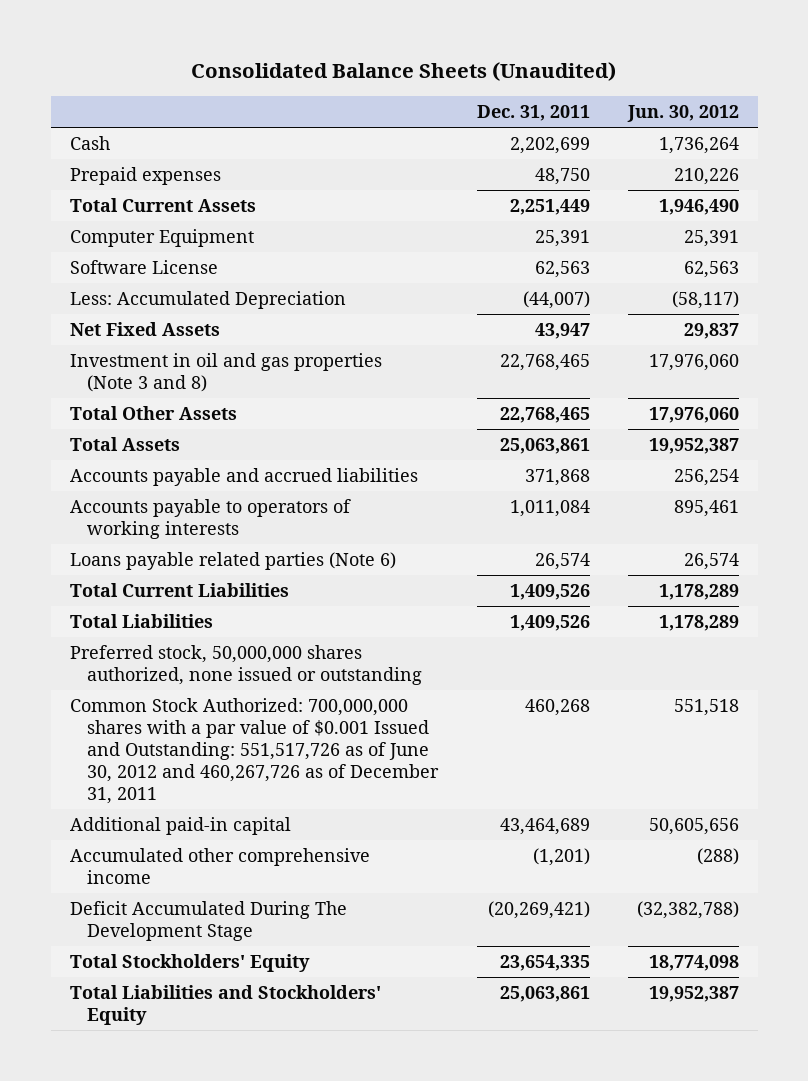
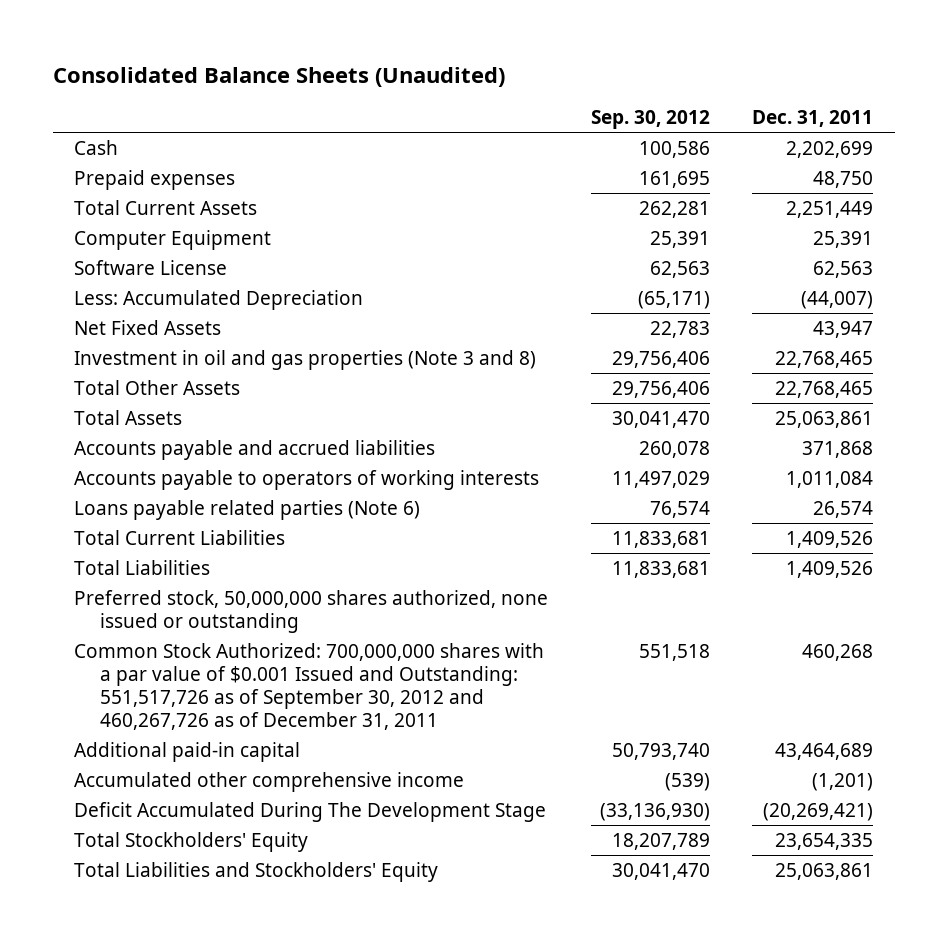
[626,105,739,123] Jun. 30, 2012 -> none
none -> [590,110,710,130] Sep. 30, 2012
[69,698,440,804] Common Stock Authorized: 700,000,000 shares with a par value of $0.001 Issued and Outstanding: 551,517,726 as of June 30, 2012 and 460,267,726 as of December 31, 2011 -> [74,643,545,731] Common Stock Authorized: 700,000,000 shares with a par value of $0.001 Issued and Outstanding: 551,517,726 as of September 30, 2012 and 460,267,726 as of December 31, 2011

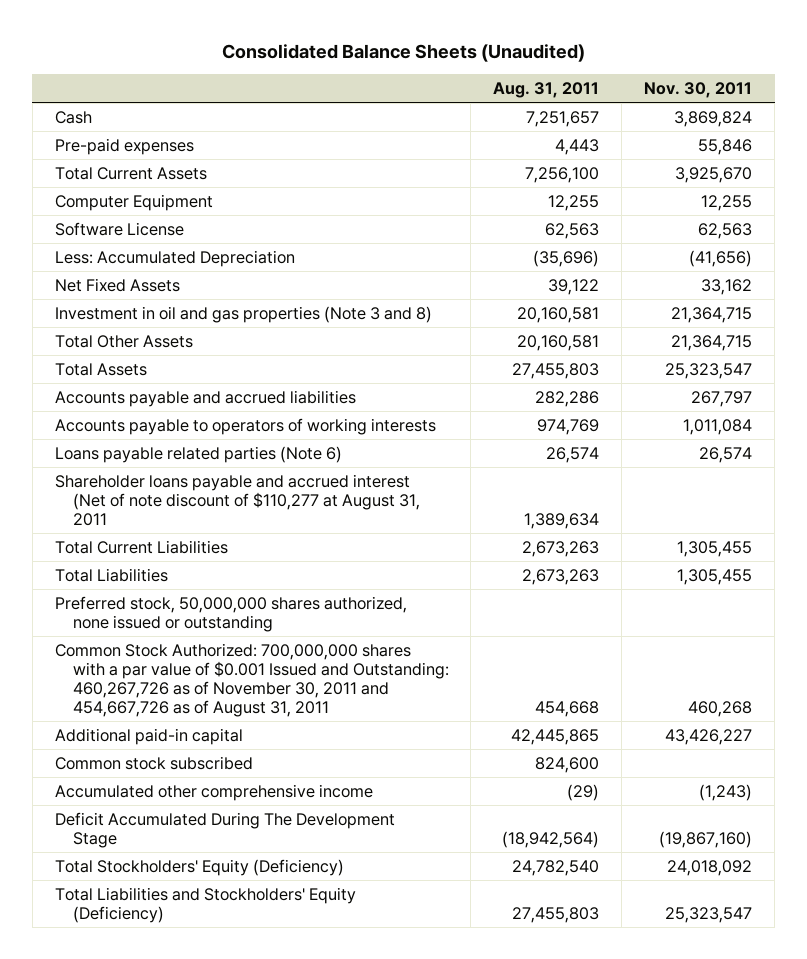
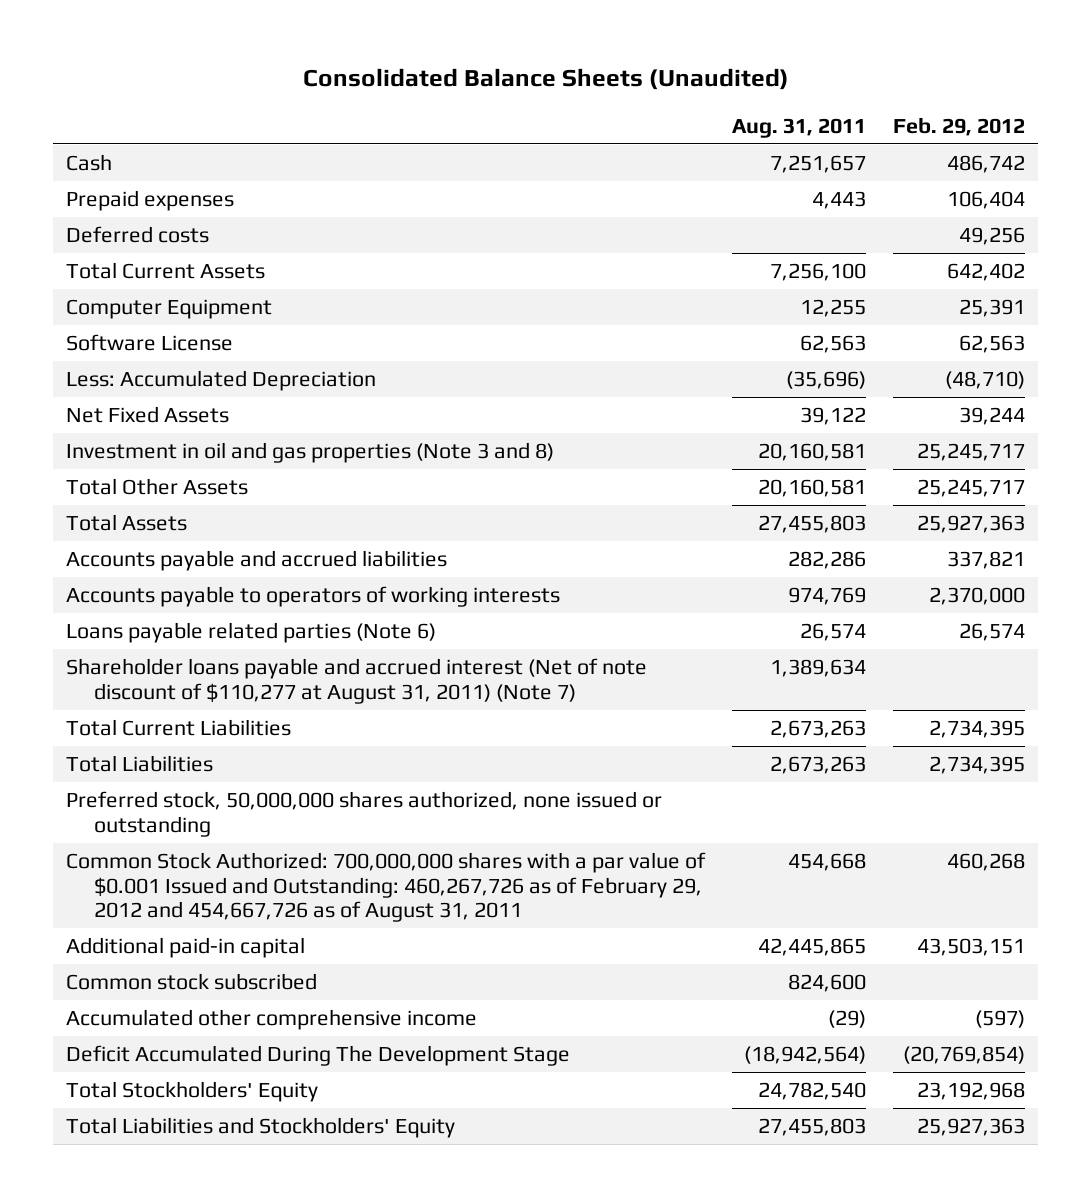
[644,81,753,98] Nov. 30, 2011 -> none
none -> [892,116,1025,136] Feb. 29, 2012
[54,137,194,155] Pre-paid expenses -> [66,189,235,211] Prepaid expenses
none -> [66,225,210,243] Deferred costs
[54,473,420,526] Shareholder loans payable and accrued interest (Net of note discount of $110,277 at August 31, 2011 -> [66,657,648,704] Shareholder loans payable and accrued interest (Net of note discount of $110,277 at August 31, 2011) (Note 7)
[54,642,449,717] Common Stock Authorized: 700,000,000 shares with a par value of $0.001 Issued and Outstanding: 460,267,726 as of November 30, 2011 and 454,667,726 as of August 31, 2011 -> [66,851,707,923] Common Stock Authorized: 700,000,000 shares with a par value of $0.001 Issued and Outstanding: 460,267,726 as of February 29, 2012 and 454,667,726 as of August 31, 2011
[54,858,344,876] Total Stockholders' Equity (Deficiency) -> [66,1080,319,1102] Total Stockholders' Equity
[54,886,356,923] Total Liabilities and Stockholders' Equity (Deficiency) -> [66,1116,456,1138] Total Liabilities and Stockholders' Equity

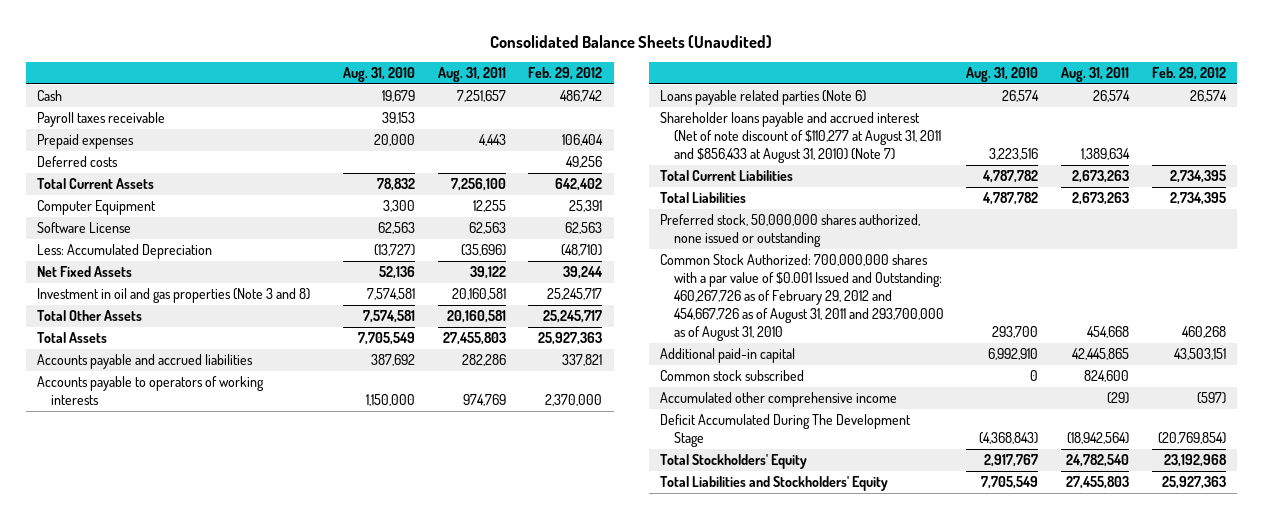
none -> [343,67,416,83] Aug. 31, 2010
none -> [37,112,166,128] Payroll taxes receivable
[66,657,648,704] Shareholder loans payable and accrued interest (Net of note discount of $110,277 at August 31, 2011) (Note 7) -> [660,112,941,164] Shareholder loans payable and accrued interest (Net of note discount of $110,277 at August 31, 2011 and $856,433 at August 31, 2010) (Note 7)
[66,851,707,923] Common Stock Authorized: 700,000,000 shares with a par value of $0.001 Issued and Outstanding: 460,267,726 as of February 29, 2012 and 454,667,726 as of August 31, 2011 -> [660,254,944,342] Common Stock Authorized: 700,000,000 shares with a par value of $0.001 Issued and Outstanding: 460,267,726 as of February 29, 2012 and 454,667,726 as of August 31, 2011 and 293,700,000 as of August 31, 2010

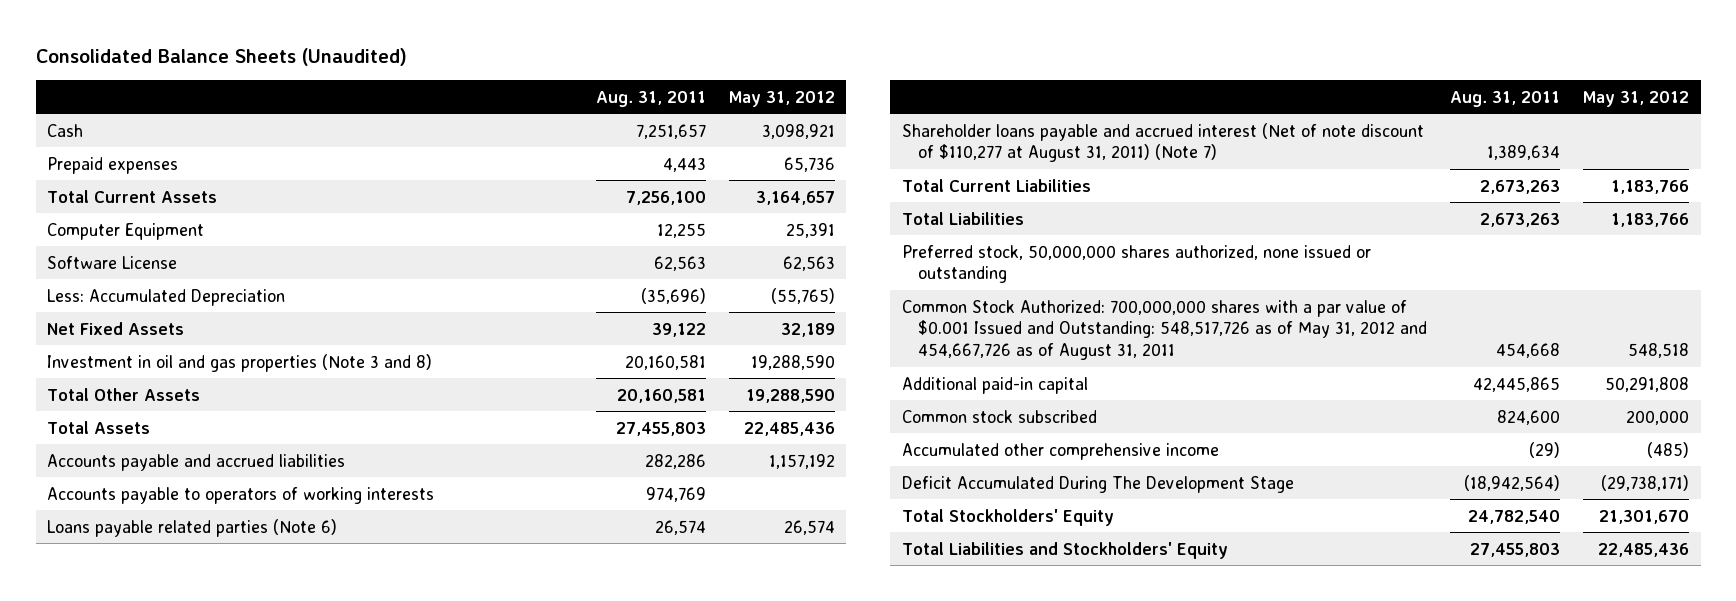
[343,67,416,83] Aug. 31, 2010 -> none
[528,67,603,81] Feb. 29, 2012 -> none
none -> [728,90,835,107] May 31, 2012
[37,112,166,128] Payroll taxes receivable -> none
[37,156,119,168] Deferred costs -> none
[660,112,941,164] Shareholder loans payable and accrued interest (Net of note discount of $110,277 at August 31, 2011 and $856,433 at August 31, 2010) (Note 7) -> [901,122,1424,163] Shareholder loans payable and accrued interest (Net of note discount of $110,277 at August 31, 2011) (Note 7)
[660,254,944,342] Common Stock Authorized: 700,000,000 shares with a par value of $0.001 Issued and Outstanding: 460,267,726 as of February 29, 2012 and 454,667,726 as of August 31, 2011 and 293,700,000 as of August 31, 2010 -> [901,299,1427,360] Common Stock Authorized: 700,000,000 shares with a par value of $0.001 Issued and Outstanding: 548,517,726 as of May 31, 2012 and 454,667,726 as of August 31, 2011

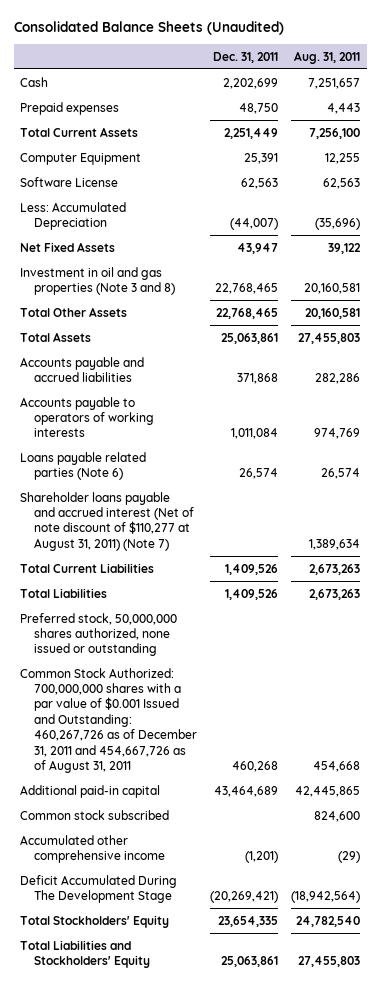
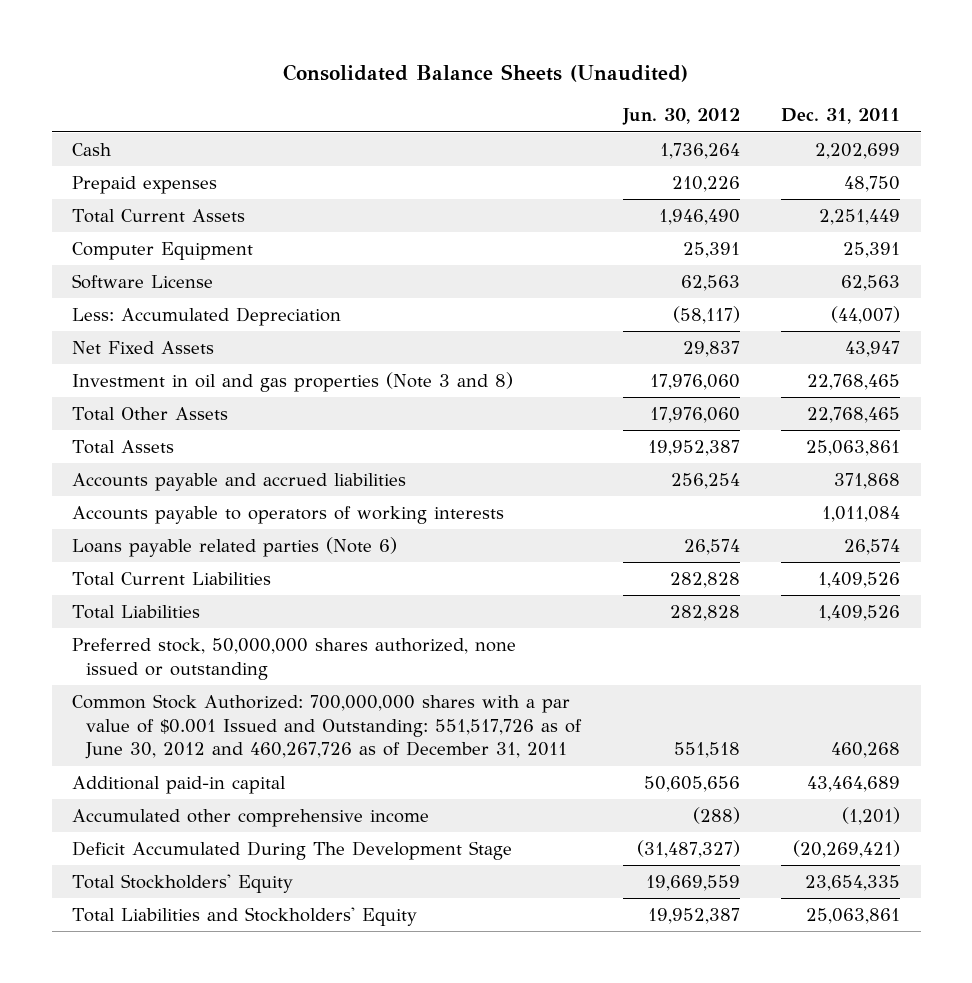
[294,50,361,64] Aug. 31, 2011 -> none
none -> [621,108,740,126] Jun. 30, 2012
[20,491,195,551] Shareholder loans payable and accrued interest (Net of note discount of $110,277 at August 31, 2011) (Note 7) -> none
[20,667,198,774] Common Stock Authorized: 700,000,000 shares with a par value of $0.001 Issued and Outstanding: 460,267,726 as of December 31, 2011 and 454,667,726 as of August 31, 2011 -> [72,694,583,760] Common Stock Authorized: 700,000,000 shares with a par value of $0.001 Issued and Outstanding: 551,517,726 as of June 30, 2012 and 460,267,726 as of December 31, 2011
[20,809,170,820] Common stock subscribed -> none

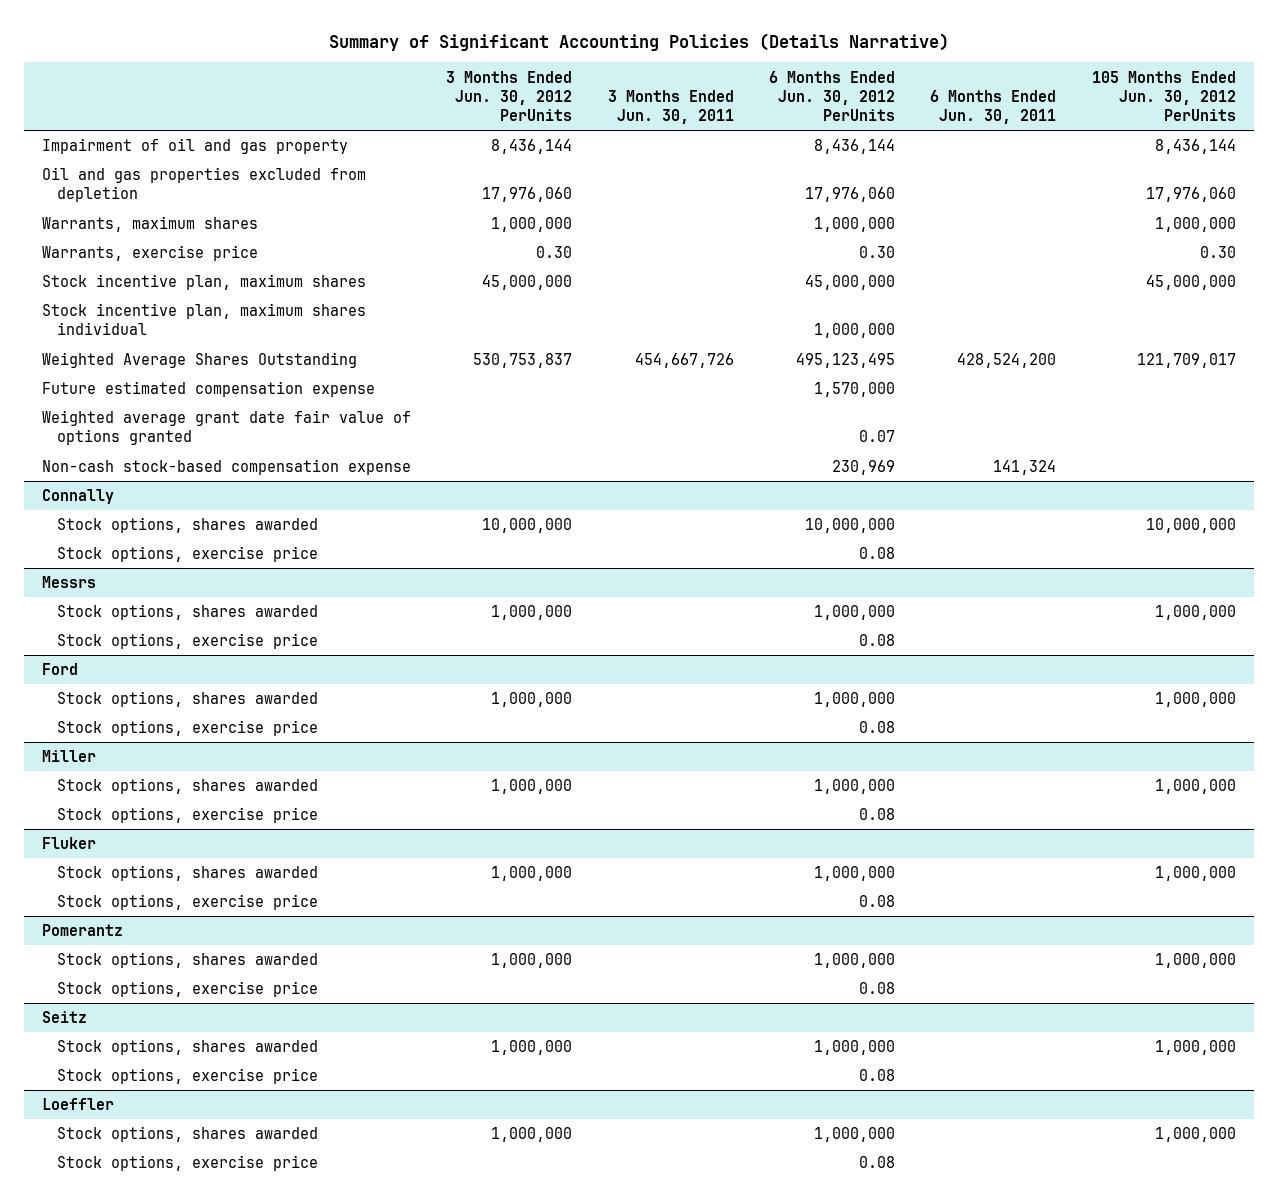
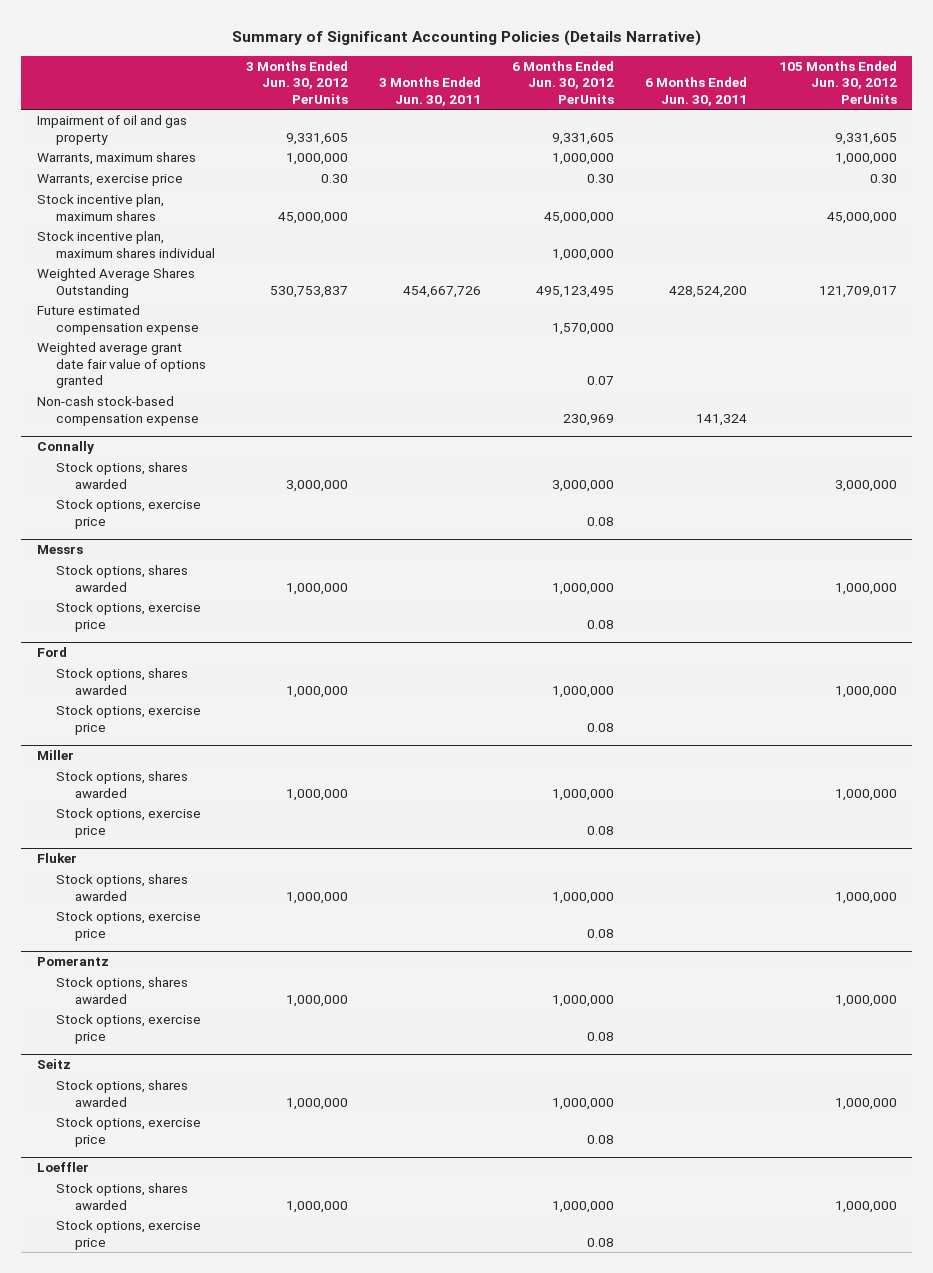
[41,167,366,203] Oil and gas properties excluded from depletion -> none
[491,139,573,155] 8,436,144 -> [286,132,349,145] 9,331,605
[814,139,896,155] 8,436,144 -> [552,132,615,145] 9,331,605
[1154,139,1236,155] 8,436,144 -> [834,132,897,145] 9,331,605
[482,518,573,534] 10,000,000 -> [286,479,349,492] 3,000,000
[805,518,896,534] 10,000,000 -> [552,479,615,492] 3,000,000
[1145,518,1236,534] 10,000,000 -> [834,479,897,492] 3,000,000

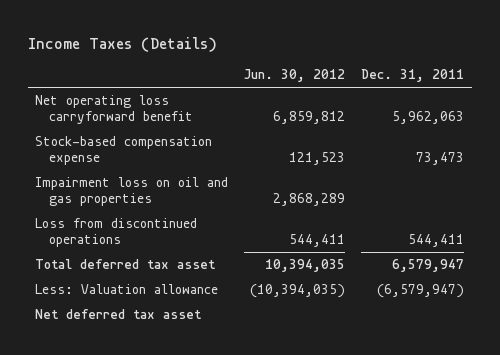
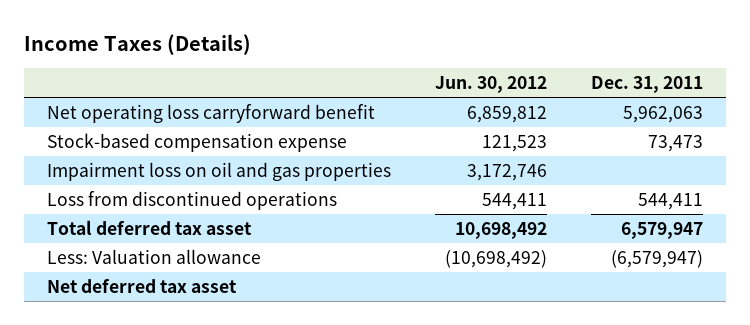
[273,193,346,207] 2,868,289 -> [466,163,547,181] 3,172,746
[265,259,346,273] 10,394,035 -> [454,221,547,239] 10,698,492
[250,284,346,299] (10,394,035) -> [444,249,547,268] (10,698,492)

